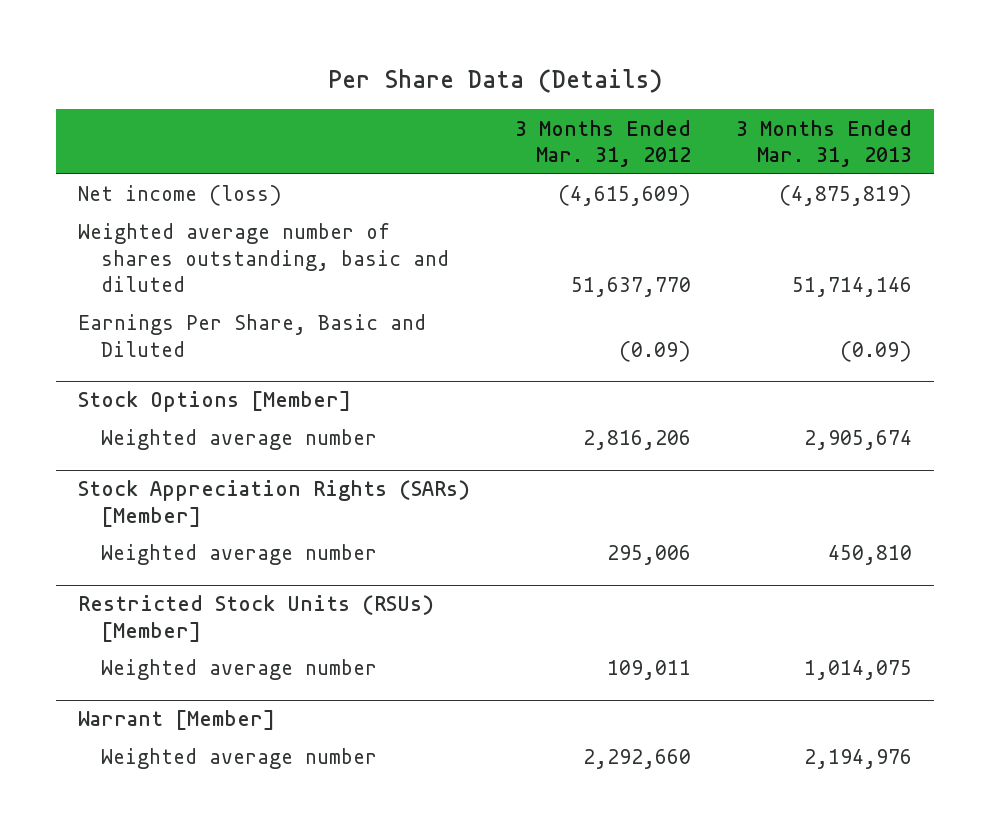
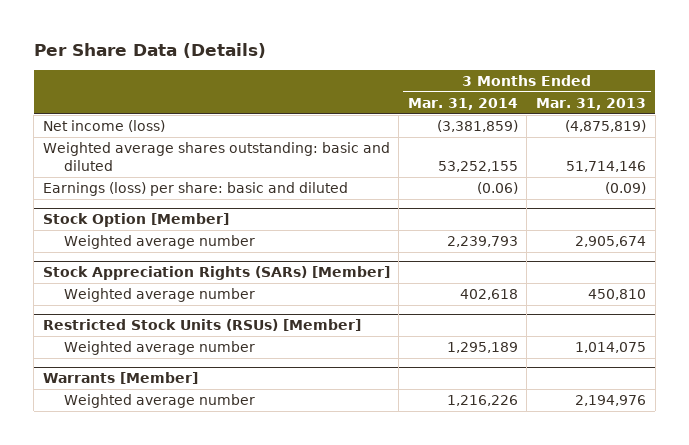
[515,119,692,168] 3 Months Ended Mar. 31, 2012 -> none
none -> [407,97,518,110] Mar. 31, 2014
[78,223,450,293] Weighted average number of shares outstanding, basic and diluted -> [42,142,390,172] Weighted average shares outstanding: basic and diluted
[78,314,427,357] Earnings Per Share, Basic and Diluted -> [42,182,348,197] Earnings (loss) per share: basic and diluted
[78,391,352,413] Stock Options [Member] -> [42,213,229,228] Stock Option [Member]
[78,710,276,731] Warrant [Member] -> [42,372,198,385] Warrants [Member]

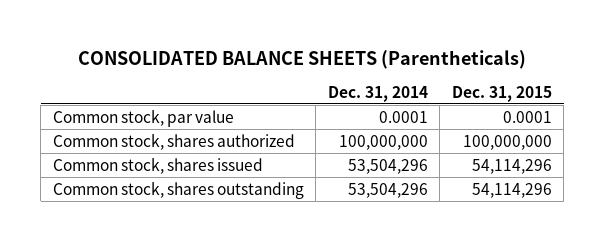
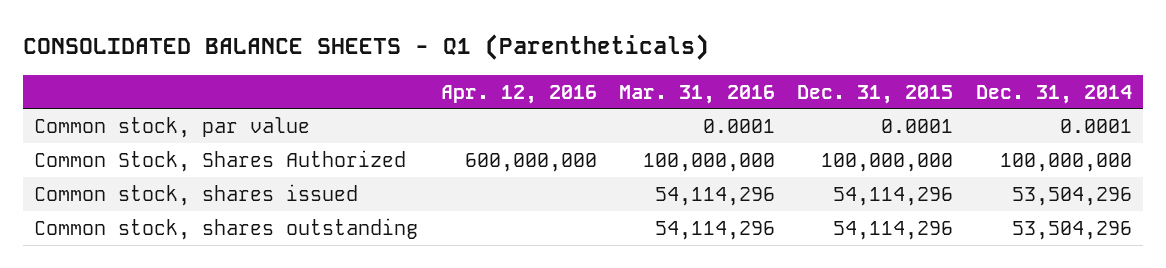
[78,49,527,69] CONSOLIDATED BALANCE SHEETS (Parentheticals) -> [23,34,710,61] CONSOLIDATED BALANCE SHEETS - Q1 (Parentheticals)
none -> [440,84,597,104] Apr. 12, 2016
none -> [618,84,775,104] Mar. 31, 2016
[52,133,295,150] Common stock, shares authorized -> [34,149,407,172] Common Stock, Shares Authorized

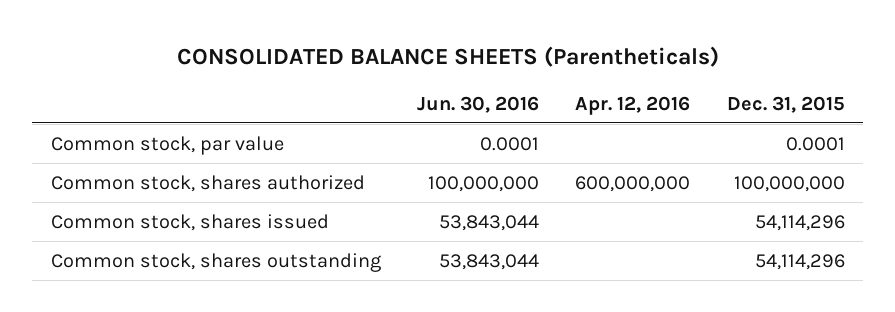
[23,34,710,61] CONSOLIDATED BALANCE SHEETS - Q1 (Parentheticals) -> [176,45,719,67] CONSOLIDATED BALANCE SHEETS (Parentheticals)
[618,84,775,104] Mar. 31, 2016 -> none
[975,84,1132,104] Dec. 31, 2014 -> none
none -> [416,95,539,113] Jun. 30, 2016
[34,149,407,172] Common Stock, Shares Authorized -> [50,174,365,192] Common stock, shares authorized

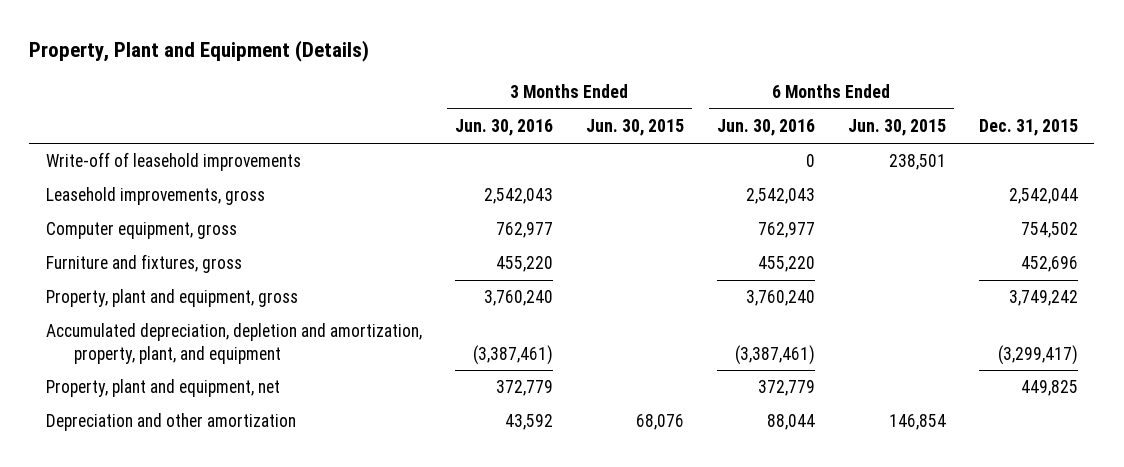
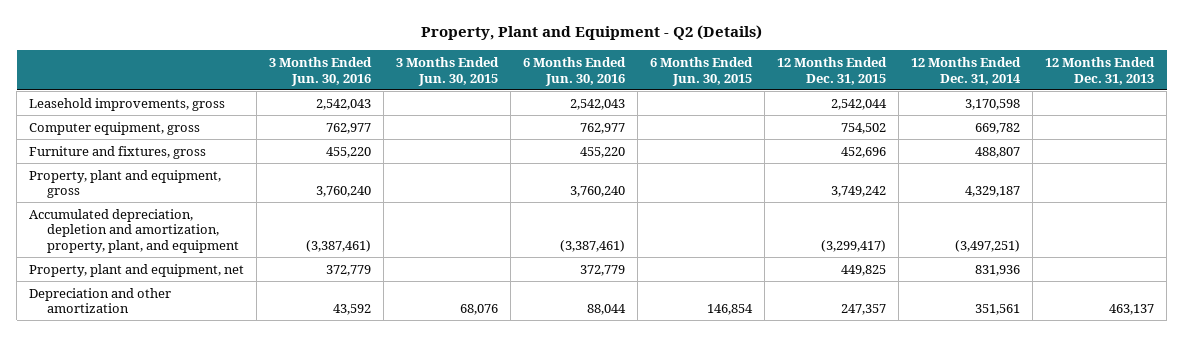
[29,39,370,62] Property, Plant and Equipment (Details) -> [420,25,762,41] Property, Plant and Equipment - Q2 (Details)
[978,119,1078,137] Dec. 31, 2015 -> none
none -> [777,56,888,85] 12 Months Ended Dec. 31, 2015
none -> [911,56,1022,85] 12 Months Ended Dec. 31, 2014
none -> [1045,56,1156,85] 12 Months Ended Dec. 31, 2013
[45,152,301,172] Write-off of leasehold improvements -> none

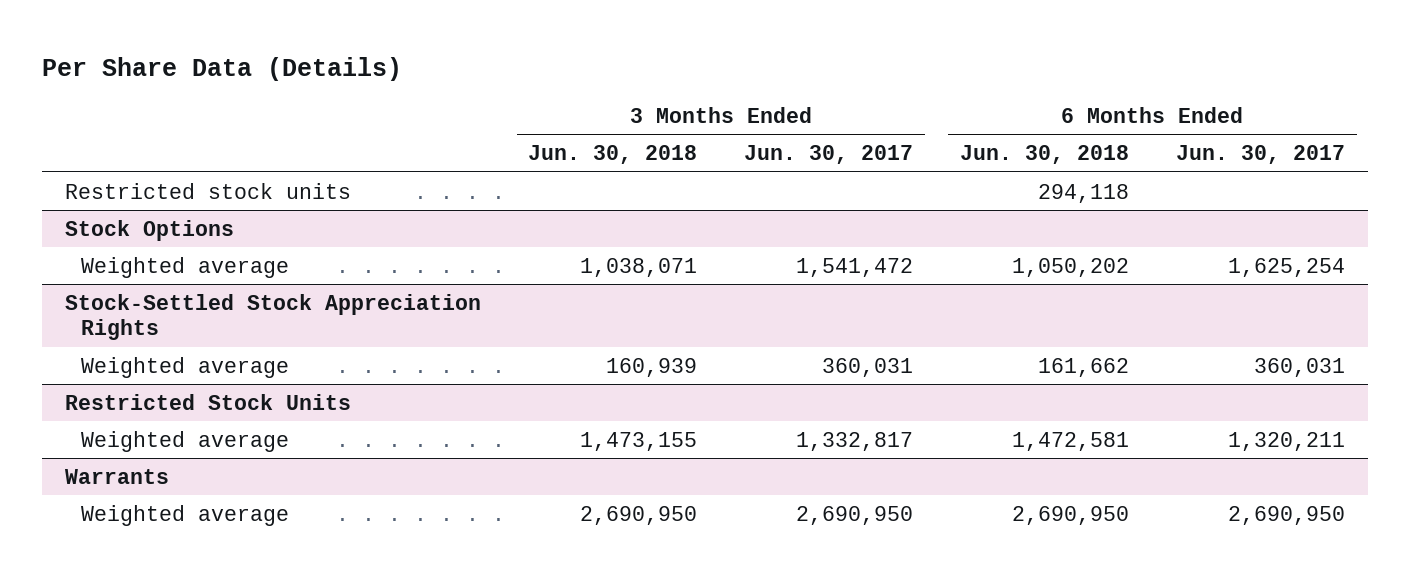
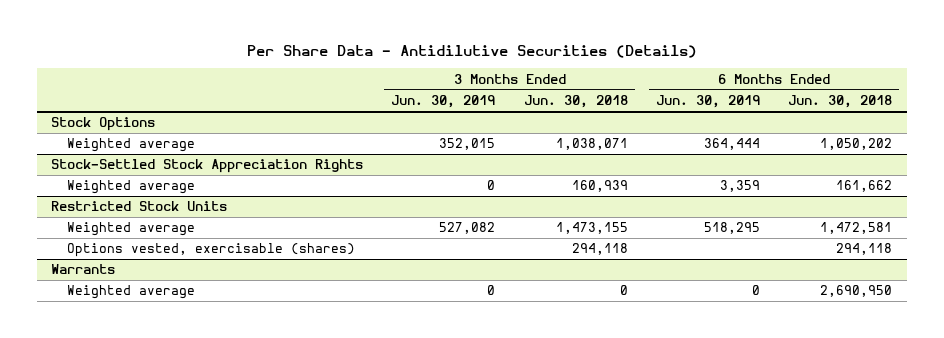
[41,56,402,81] Per Share Data (Details) -> [246,45,697,59] Per Share Data - Antidilutive Securities (Details)
[744,145,914,165] Jun. 30, 2017 -> none
[1175,145,1345,165] Jun. 30, 2017 -> none
none -> [391,95,496,109] Jun. 30, 2019
none -> [656,95,761,109] Jun. 30, 2019
[65,182,352,199] Restricted stock units -> none
none -> [67,243,356,258] Options vested, exercisable (shares)
[580,505,698,525] 2,690,950 -> [619,285,628,296] 0

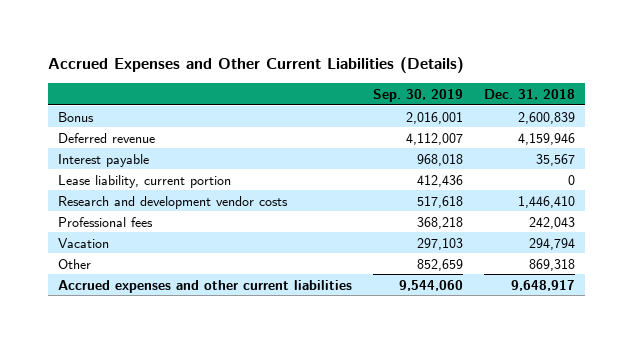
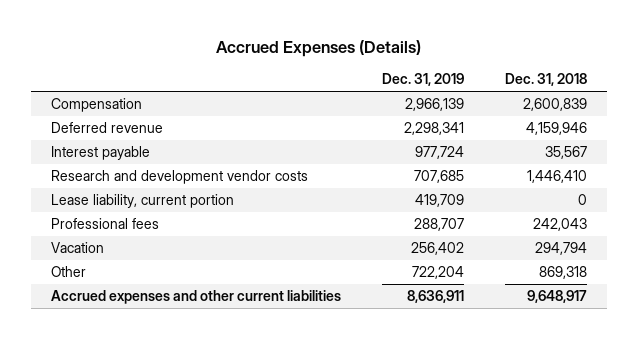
[47,57,464,74] Accrued Expenses and Other Current Liabilities (Details) -> [215,39,421,57] Accrued Expenses (Details)
[373,88,464,102] Sep. 30, 2019 -> none
none -> [381,73,464,87] Dec. 31, 2019
[58,111,95,122] Bonus -> [51,98,143,113] Compensation
[58,174,232,188] Lease liability, current portion -> [51,194,235,209] Lease liability, current portion

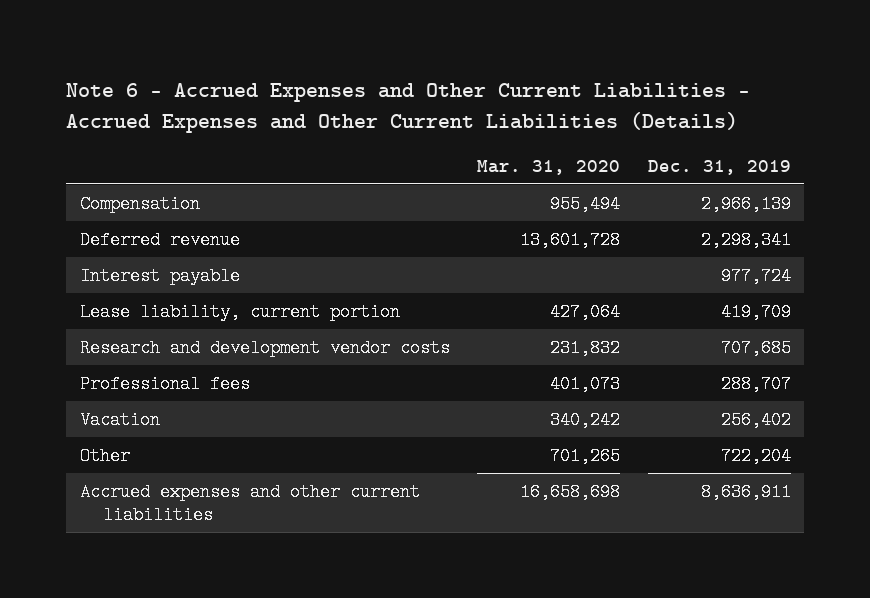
[215,39,421,57] Accrued Expenses (Details) -> [65,83,750,134] Note 6 - Accrued Expenses and Other Current Liabilities - Accrued Expenses and Other Current Liabilities (Details)
[504,73,587,87] Dec. 31, 2018 -> none
none -> [477,160,621,176] Mar. 31, 2020
[51,170,309,185] Research and development vendor costs -> [79,338,450,357] Research and development vendor costs

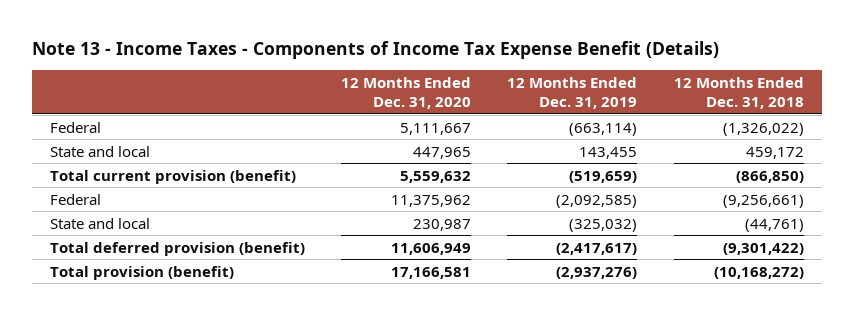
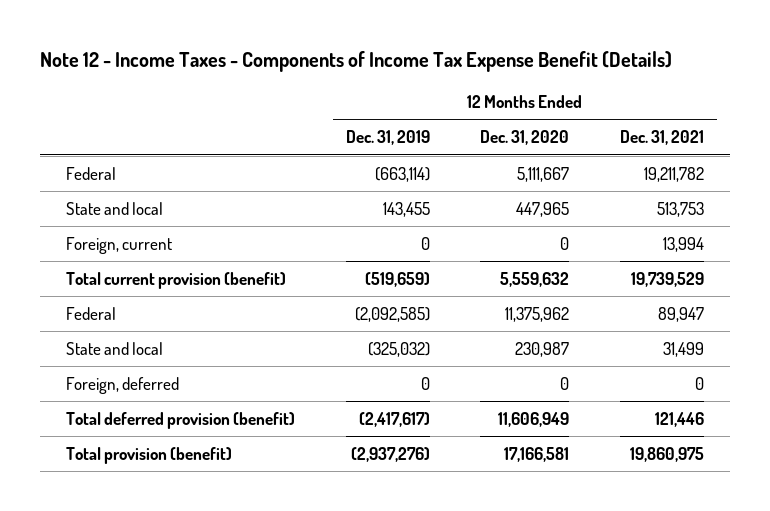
[31,41,719,60] Note 13 - Income Taxes - Components of Income Tax Expense Benefit (Details) -> [40,51,673,73] Note 12 - Income Taxes - Components of Income Tax Expense Benefit (Details)
[673,77,804,110] 12 Months Ended Dec. 31, 2018 -> none
none -> [620,130,705,146] Dec. 31, 2021
none -> [65,236,172,254] Foreign, current
none -> [65,376,179,394] Foreign, deferred

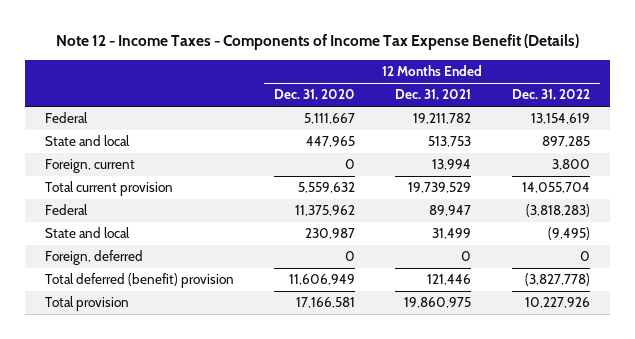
[345,130,430,146] Dec. 31, 2019 -> none
none -> [511,89,590,101] Dec. 31, 2022
[65,271,286,289] Total current provision (benefit) -> [45,181,174,197] Total current provision
[65,411,295,429] Total deferred provision (benefit) -> [45,273,235,289] Total deferred (benefit) provision
[65,446,232,464] Total provision (benefit) -> [45,296,130,312] Total provision

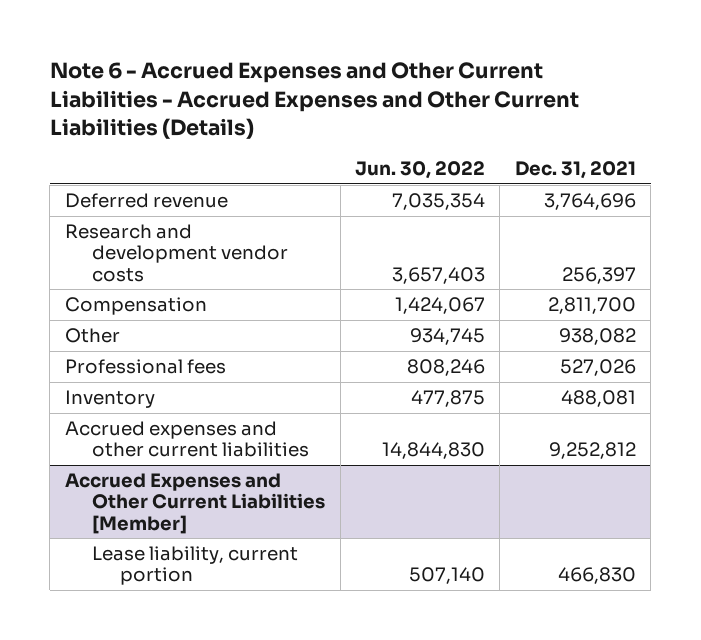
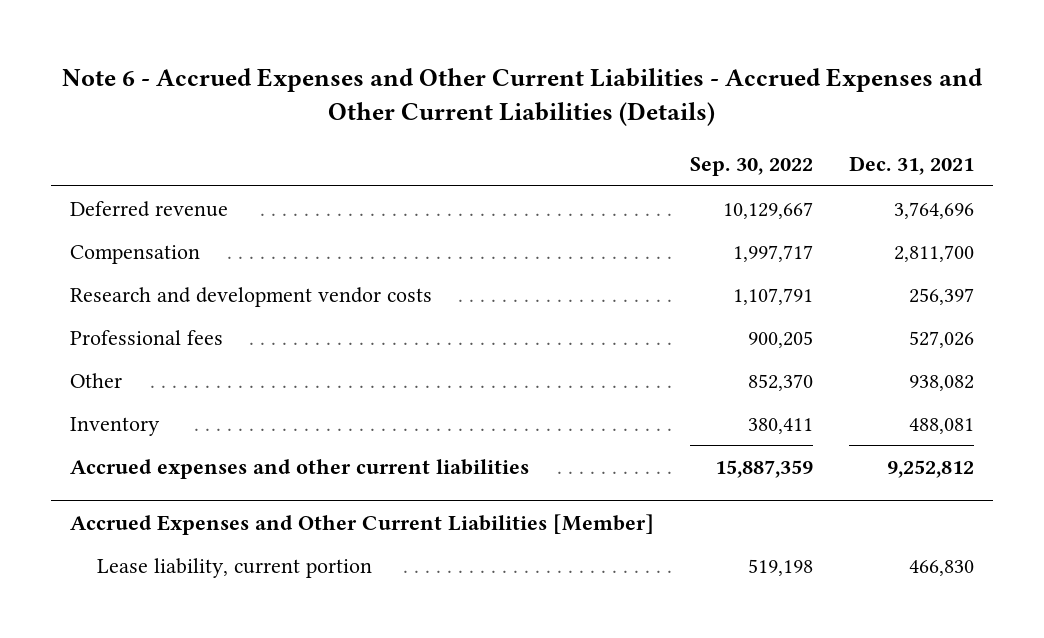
[354,161,485,180] Jun. 30, 2022 -> none
none -> [689,157,813,177] Sep. 30, 2022
[64,223,289,282] Research and development vendor costs -> [69,286,432,307] Research and development vendor costs
[64,327,120,343] Other -> [69,372,122,388] Other

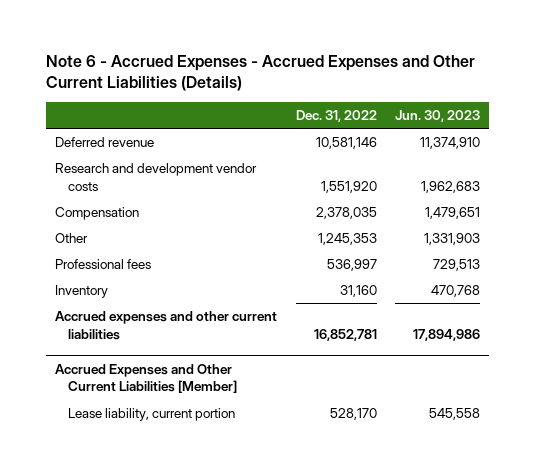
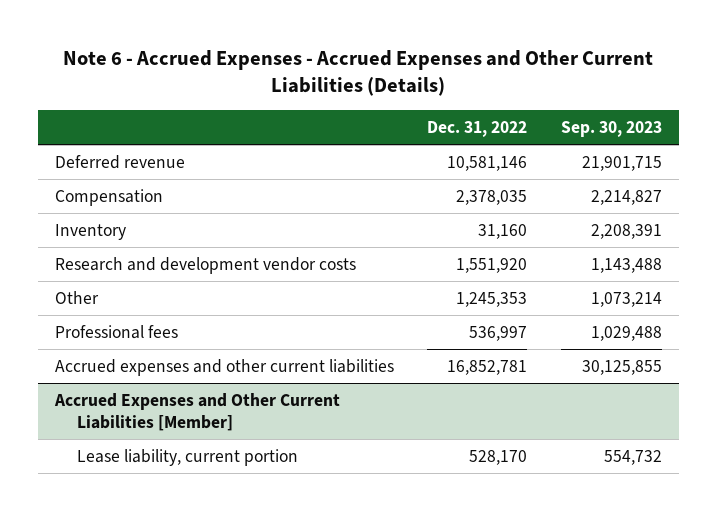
[395,110,481,123] Jun. 30, 2023 -> none
none -> [561,120,663,137] Sep. 30, 2023
[54,285,108,299] Inventory -> [54,223,126,240] Inventory
[54,163,257,191] Research and development vendor costs -> [54,256,356,274] Research and development vendor costs

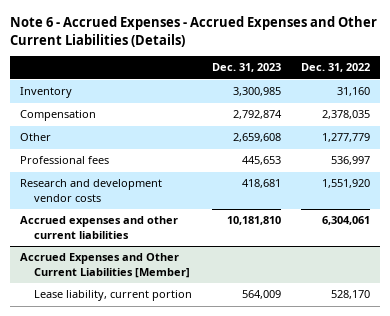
[561,120,663,137] Sep. 30, 2023 -> none
none -> [212,63,282,73] Dec. 31, 2023
[54,154,185,169] Deferred revenue -> none
[54,188,163,206] Compensation -> [19,110,96,122] Compensation
[456,291,528,307] 1,245,353 -> [321,133,370,143] 1,277,779
[54,256,356,274] Research and development vendor costs -> [19,179,162,202] Research and development vendor costs
[447,359,528,375] 16,852,781 -> [321,216,370,226] 6,304,061

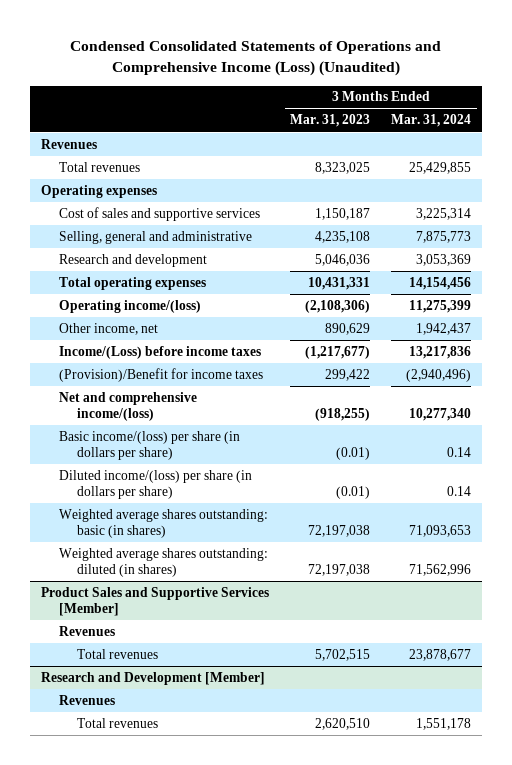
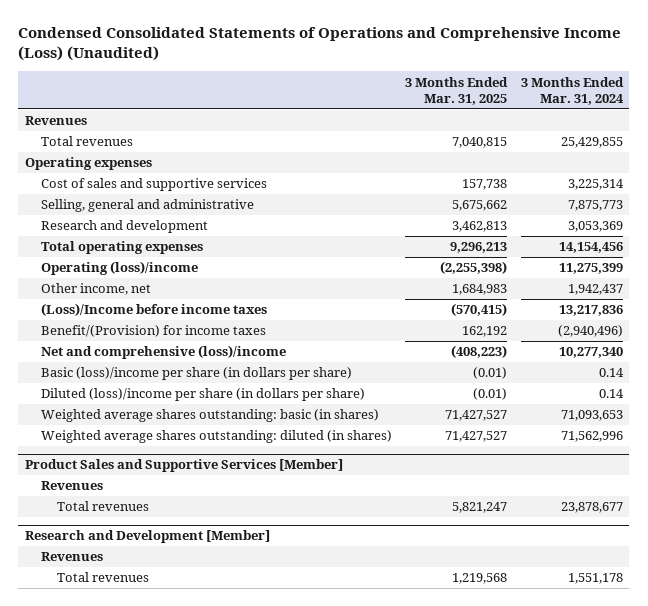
[290,114,371,128] Mar. 31, 2023 -> none
none -> [405,76,509,105] 3 Months Ended Mar. 31, 2025
[59,299,202,313] Operating income/(loss) -> [40,261,198,276] Operating (loss)/income
[59,345,262,359] Income/(Loss) before income taxes -> [40,303,267,317] (Loss)/Income before income taxes
[59,367,264,382] (Provision)/Benefit for income taxes -> [40,325,266,338] Benefit/(Provision) for income taxes
[59,391,198,421] Net and comprehensive income/(loss) -> [40,345,286,360] Net and comprehensive (loss)/income
[59,430,241,460] Basic income/(loss) per share (in dollars per share) -> [40,367,352,381] Basic (loss)/income per share (in dollars per share)
[59,469,253,499] Diluted income/(loss) per share (in dollars per share) -> [40,388,365,402] Diluted (loss)/income per share (in dollars per share)

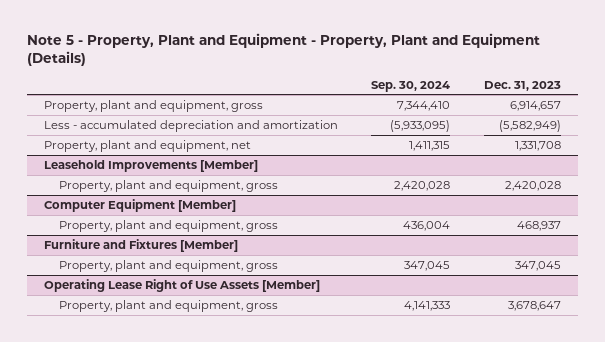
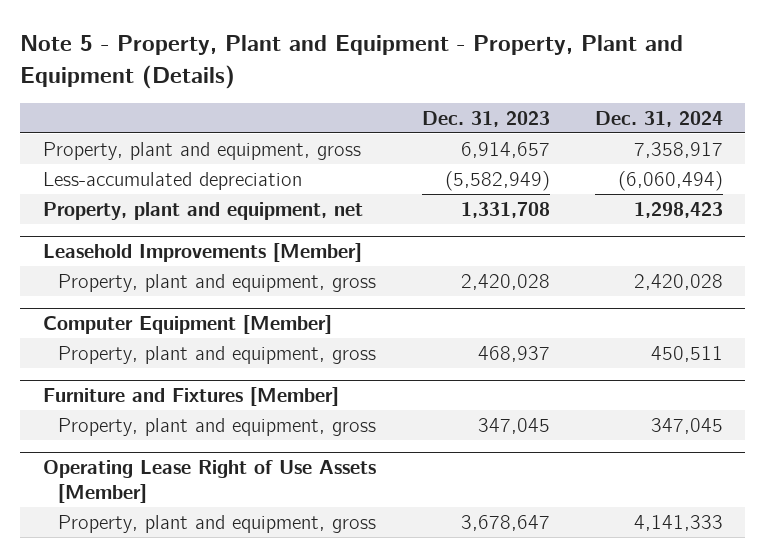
[371,80,451,92] Sep. 30, 2024 -> none
none -> [594,110,723,127] Dec. 31, 2024
[43,119,338,132] Less - accumulated depreciation and amortization -> [42,171,302,190] Less-accumulated depreciation

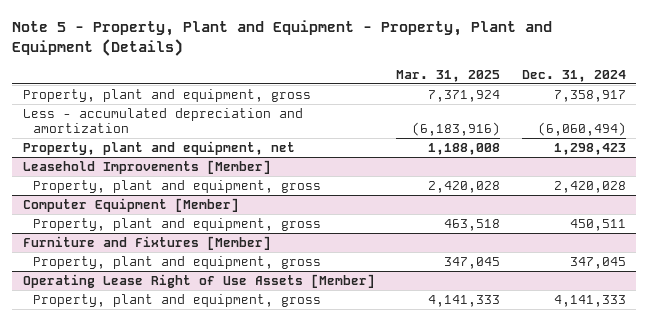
[421,110,550,127] Dec. 31, 2023 -> none
none -> [396,70,501,83] Mar. 31, 2025
[42,171,302,190] Less-accumulated depreciation -> [22,107,303,133] Less - accumulated depreciation and amortization

